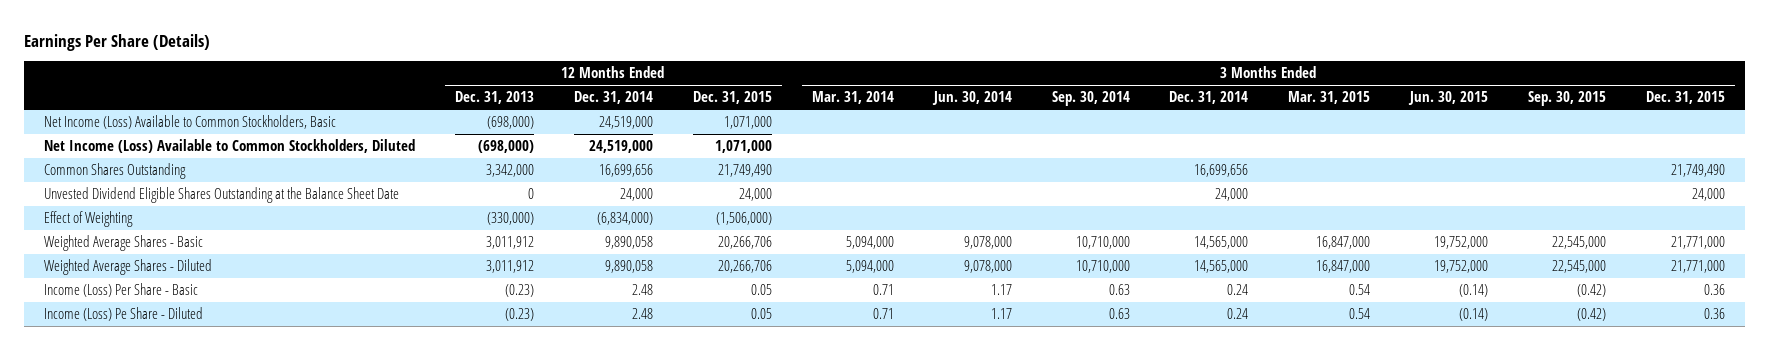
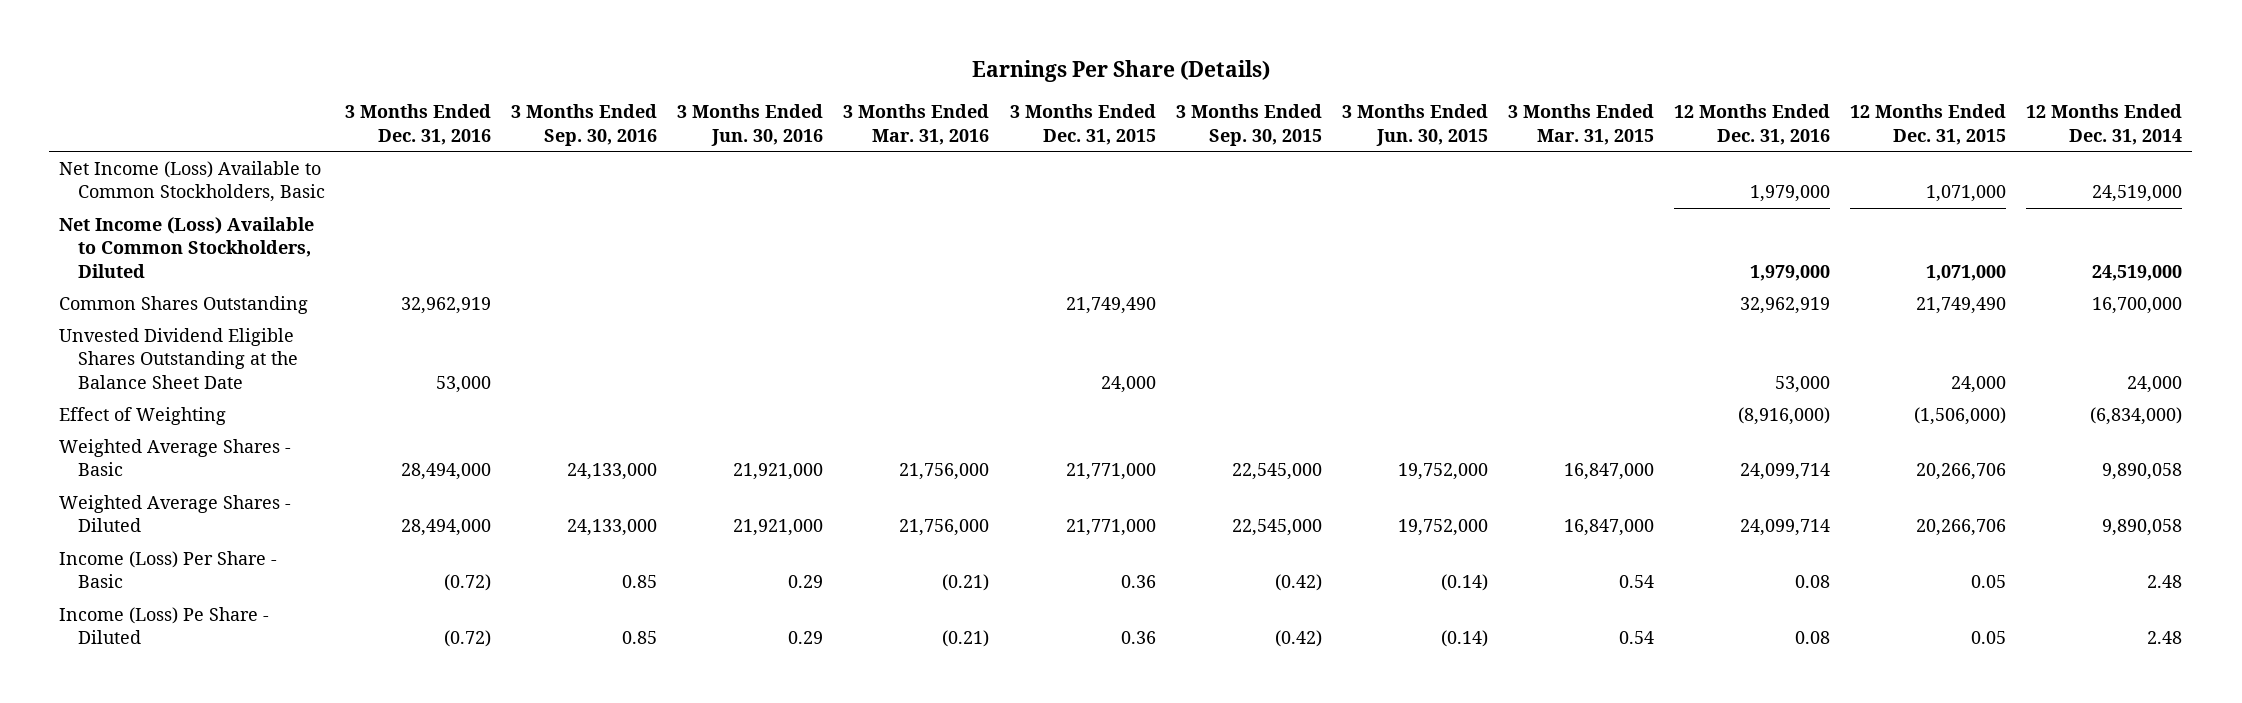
[455,91,535,105] Dec. 31, 2013 -> none
[811,91,894,105] Mar. 31, 2014 -> none
[931,91,1012,106] Jun. 30, 2014 -> none
[1051,91,1130,107] Sep. 30, 2014 -> none
[1169,91,1249,105] Dec. 31, 2014 -> none
none -> [345,104,492,145] 3 Months Ended Dec. 31, 2016
none -> [511,104,658,146] 3 Months Ended Sep. 30, 2016
none -> [677,104,824,146] 3 Months Ended Jun. 30, 2016
none -> [843,104,990,145] 3 Months Ended Mar. 31, 2016
none -> [1674,104,1831,145] 12 Months Ended Dec. 31, 2016
[598,164,653,178] 16,699,656 -> [2092,296,2183,314] 16,700,000

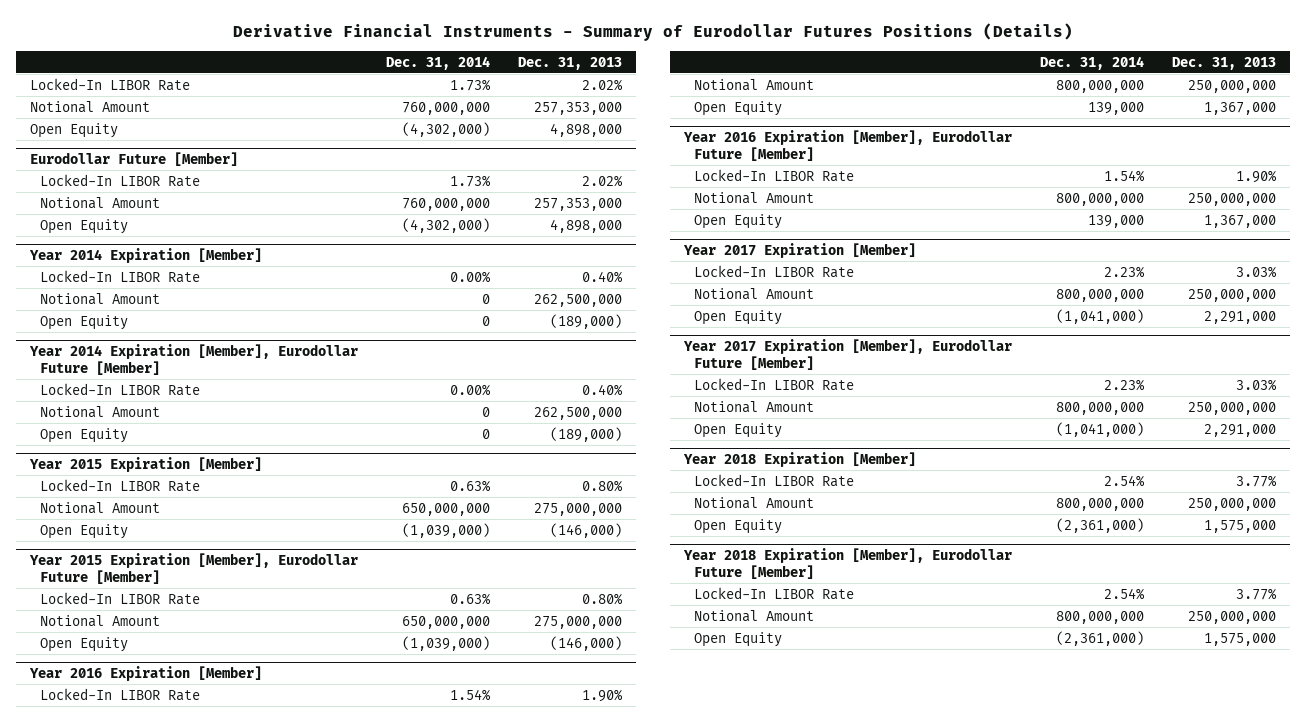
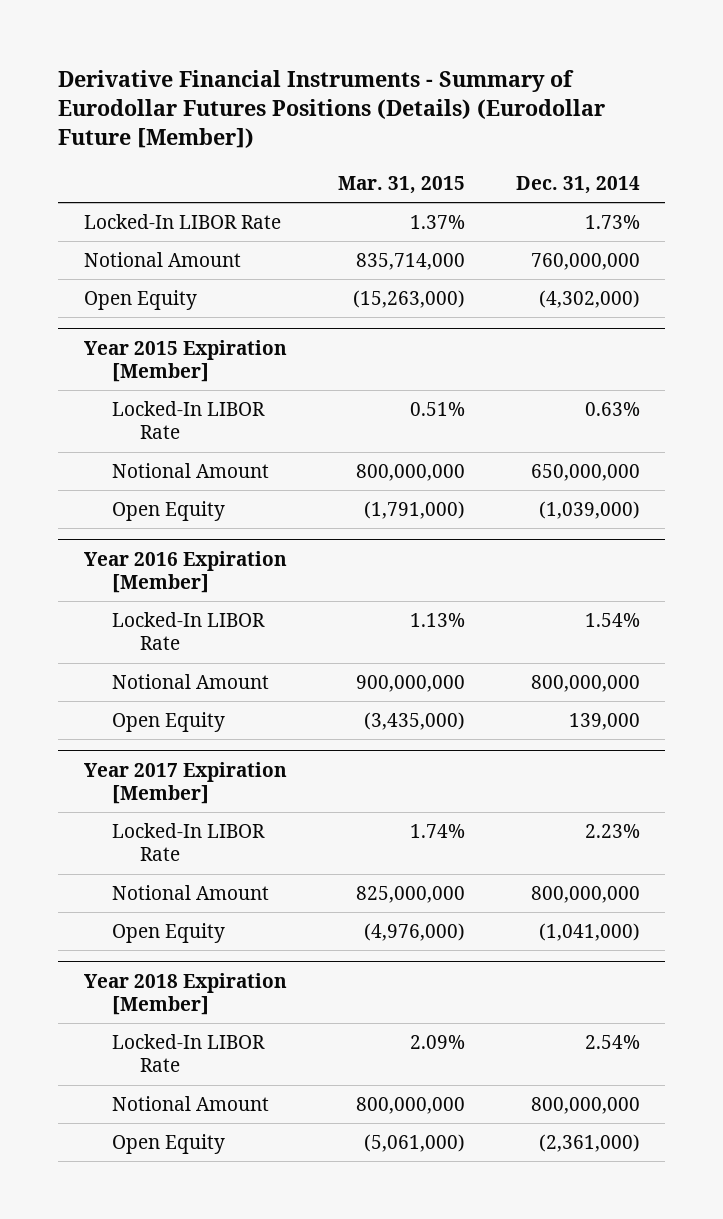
[233,23,1074,42] Derivative Financial Instruments - Summary of Eurodollar Futures Positions (Details) -> [57,70,605,149] Derivative Financial Instruments - Summary of Eurodollar Futures Positions (Details) (Eurodollar Future [Member])
[518,56,623,70] Dec. 31, 2013 -> none
none -> [337,175,465,194] Mar. 31, 2015
[30,152,239,167] Eurodollar Future [Member] -> none
[40,173,201,187] Locked-In LIBOR Rate -> none
[40,196,161,209] Notional Amount -> none
[40,218,129,234] Open Equity -> none
[29,248,263,264] Year 2014 Expiration [Member] -> none
[40,269,201,283] Locked-In LIBOR Rate -> none
[40,292,161,305] Notional Amount -> none
[40,314,129,330] Open Equity -> none
[29,344,359,376] Year 2014 Expiration [Member], Eurodollar Future [Member] -> none
[40,382,201,396] Locked-In LIBOR Rate -> none
[40,405,161,418] Notional Amount -> none
[40,427,129,443] Open Equity -> none
[29,553,359,585] Year 2015 Expiration [Member], Eurodollar Future [Member] -> none
[40,591,201,605] Locked-In LIBOR Rate -> none
[40,614,161,627] Notional Amount -> none
[40,636,129,652] Open Equity -> none
[683,130,1013,162] Year 2016 Expiration [Member], Eurodollar Future [Member] -> none
[694,168,855,182] Locked-In LIBOR Rate -> none
[694,191,815,204] Notional Amount -> none
[694,213,783,229] Open Equity -> none
[683,339,1013,371] Year 2017 Expiration [Member], Eurodollar Future [Member] -> none
[694,377,855,391] Locked-In LIBOR Rate -> none
[694,400,815,413] Notional Amount -> none
[694,422,783,438] Open Equity -> none
[683,548,1013,580] Year 2018 Expiration [Member], Eurodollar Future [Member] -> none
[694,586,855,600] Locked-In LIBOR Rate -> none
[694,609,815,622] Notional Amount -> none
[694,631,783,647] Open Equity -> none

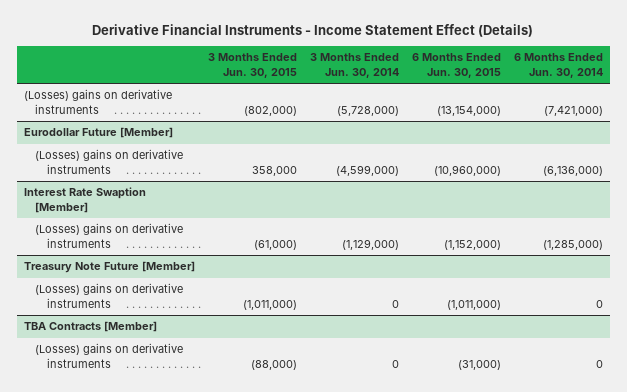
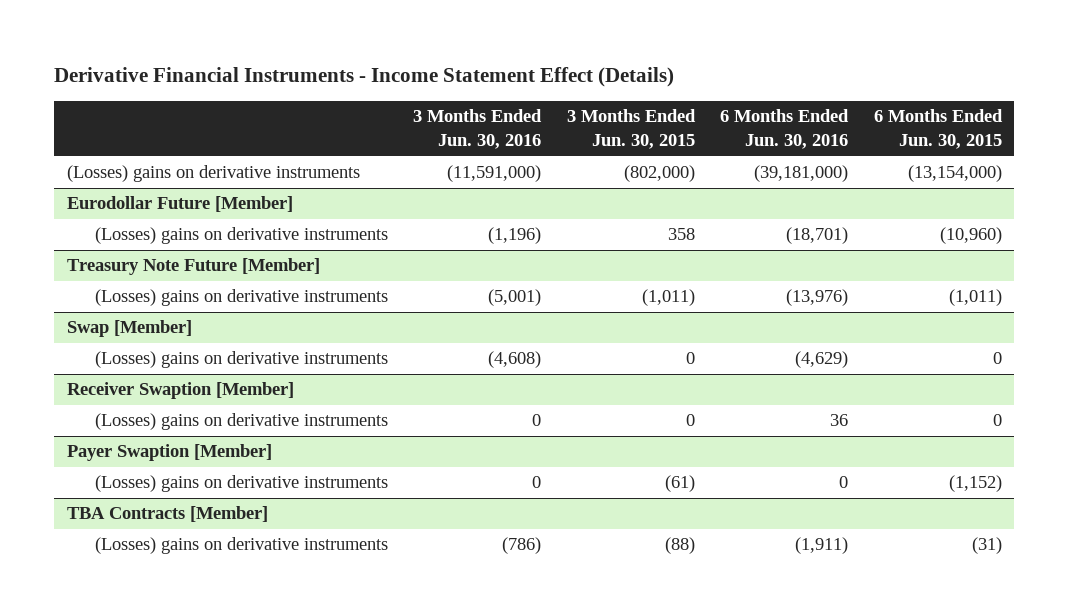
[309,53,399,78] 3 Months Ended Jun. 30, 2014 -> none
[514,53,604,78] 6 Months Ended Jun. 30, 2014 -> none
none -> [413,109,543,149] 3 Months Ended Jun. 30, 2016
none -> [720,109,850,149] 6 Months Ended Jun. 30, 2016
[23,187,146,213] Interest Rate Swaption [Member] -> none
[35,223,184,248] (Losses) gains on derivative instruments -> none
[251,165,297,176] 358,000 -> [667,228,695,241] 358
[434,164,502,176] (10,960,000) -> [939,227,1002,245] (10,960)
[242,299,297,310] (1,011,000) -> [641,289,695,307] (1,011)
[447,299,502,310] (1,011,000) -> [948,289,1002,307] (1,011)
none -> [66,320,192,338] Swap [Member]
none -> [94,351,388,369] (Losses) gains on derivative instruments
none -> [66,382,294,400] Receiver Swaption [Member]
none -> [94,413,388,431] (Losses) gains on derivative instruments
none -> [66,444,272,462] Payer Swaption [Member]
none -> [94,475,388,493] (Losses) gains on derivative instruments
[250,359,297,370] (88,000) -> [664,537,695,555] (88)
[458,359,502,370] (31,000) -> [971,537,1002,555] (31)

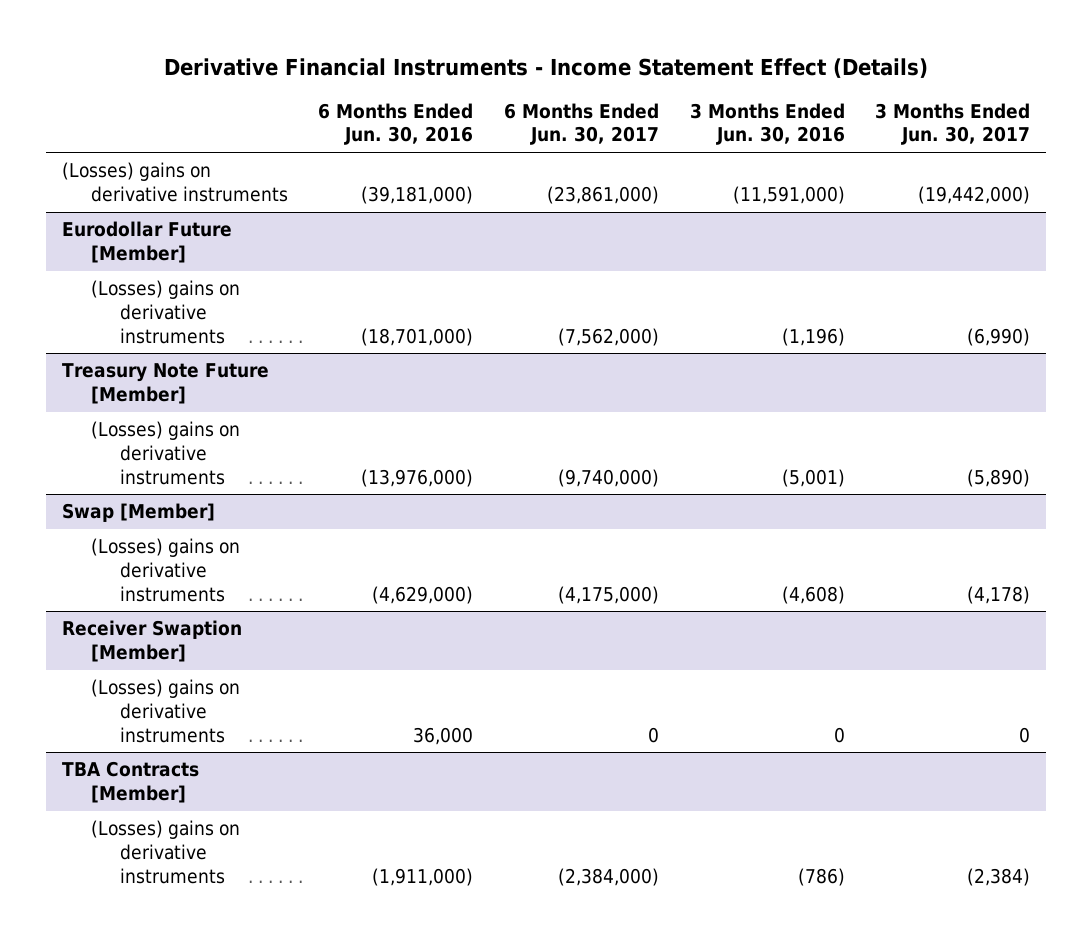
[566,109,696,149] 3 Months Ended Jun. 30, 2015 -> none
[873,109,1003,149] 6 Months Ended Jun. 30, 2015 -> none
none -> [504,102,660,146] 6 Months Ended Jun. 30, 2017
none -> [875,102,1031,146] 3 Months Ended Jun. 30, 2017
[786,227,849,245] (18,701) -> [361,327,474,346] (18,701,000)
[786,289,849,307] (13,976) -> [361,468,474,487] (13,976,000)
[795,351,849,369] (4,629) -> [372,585,474,604] (4,629,000)
[66,444,272,462] Payer Swaption [Member] -> none
[94,475,388,493] (Losses) gains on derivative instruments -> none
[830,414,849,427] 36 -> [413,726,474,745] 36,000
[795,537,849,555] (1,911) -> [372,867,474,886] (1,911,000)

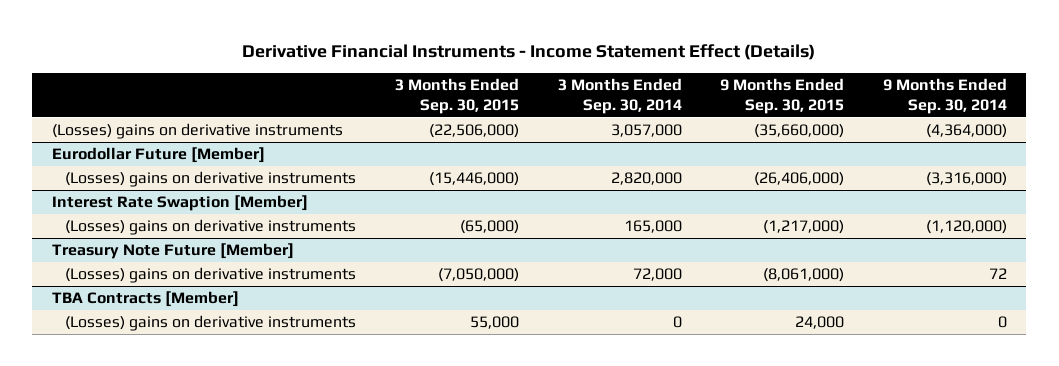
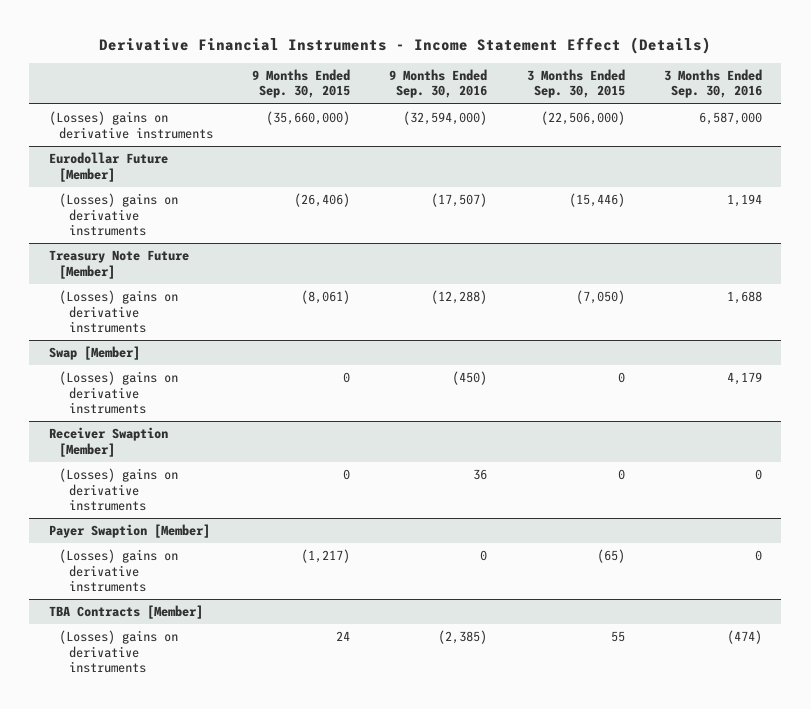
[557,77,682,114] 3 Months Ended Sep. 30, 2014 -> none
[883,77,1008,114] 9 Months Ended Sep. 30, 2014 -> none
none -> [389,69,488,99] 9 Months Ended Sep. 30, 2016
none -> [663,69,762,99] 3 Months Ended Sep. 30, 2016
[51,195,308,212] Interest Rate Swaption [Member] -> none
[65,219,357,236] (Losses) gains on derivative instruments -> none
[428,172,519,187] (15,446,000) -> [568,193,625,208] (15,446)
[754,172,845,187] (26,406,000) -> [294,193,351,208] (26,406)
[437,268,519,283] (7,050,000) -> [575,290,625,305] (7,050)
[763,268,845,283] (8,061,000) -> [301,290,351,305] (8,061)
none -> [49,346,141,361] Swap [Member]
none -> [58,371,178,414] (Losses) gains on derivative instruments
none -> [49,427,169,457] Receiver Swaption [Member]
none -> [58,468,178,511] (Losses) gains on derivative instruments
none -> [49,524,211,539] Payer Swaption [Member]
none -> [58,549,178,592] (Losses) gains on derivative instruments
[469,316,519,330] 55,000 -> [610,631,625,643] 55
[795,316,845,330] 24,000 -> [336,631,351,642] 24

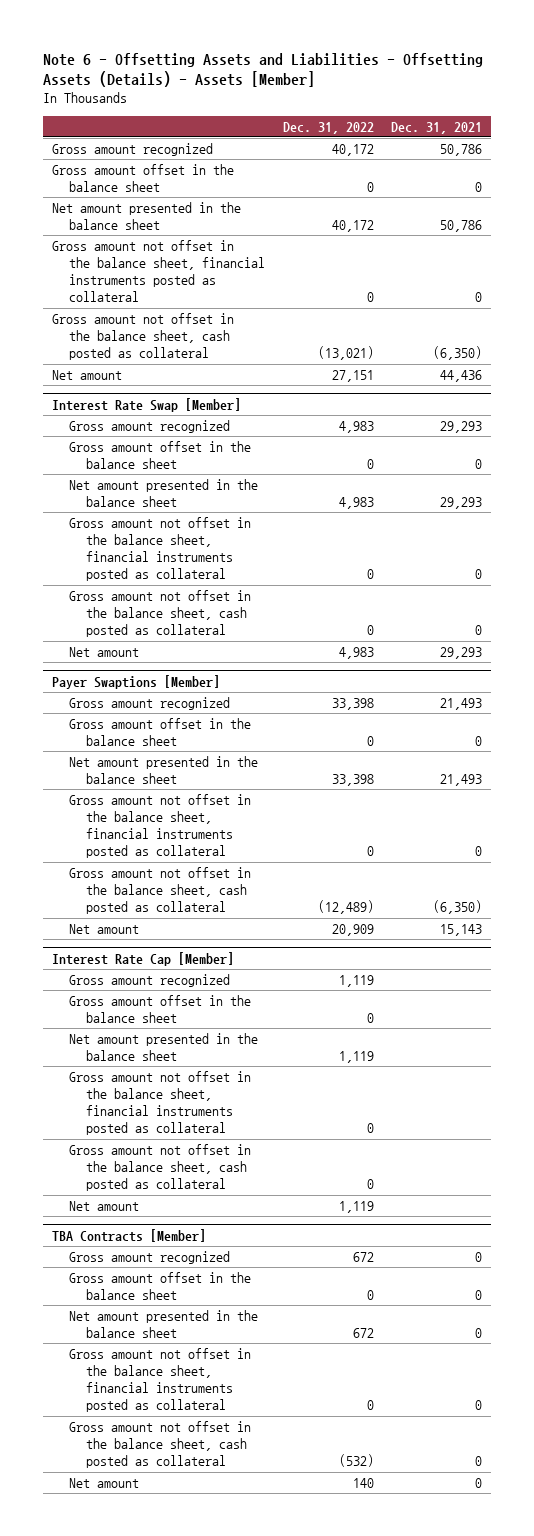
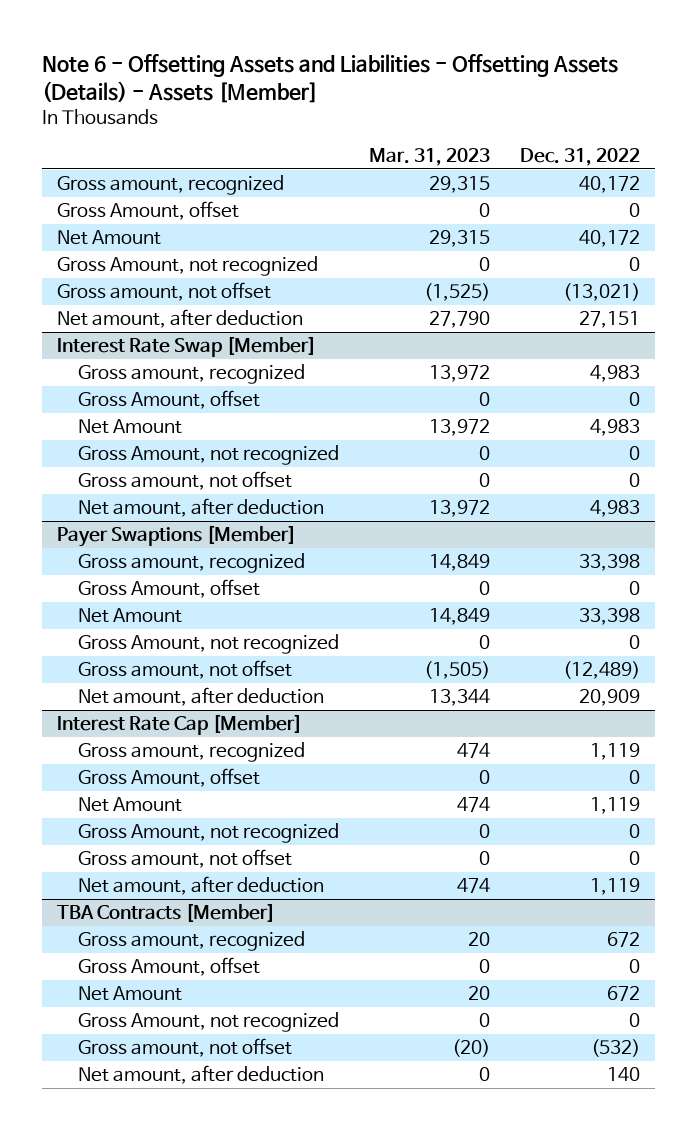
[391,121,483,134] Dec. 31, 2021 -> none
none -> [369,147,491,166] Mar. 31, 2023
[51,142,213,156] Gross amount recognized -> [57,174,285,195] Gross amount, recognized
[51,163,234,193] Gross amount offset in the balance sheet -> [57,200,240,220] Gross Amount, offset
[51,201,241,231] Net amount presented in the balance sheet -> [57,229,162,245] Net Amount
[51,239,265,303] Gross amount not offset in the balance sheet, financial instruments posted as collateral -> [57,255,319,276] Gross Amount, not recognized
[51,312,234,361] Gross amount not offset in the balance sheet, cash posted as collateral -> [57,281,272,301] Gross amount, not offset
[51,369,122,380] Net amount -> [57,308,304,328] Net amount, after deduction
[68,419,230,433] Gross amount recognized -> [78,363,306,384] Gross amount, recognized
[68,440,251,470] Gross amount offset in the balance sheet -> [78,389,261,409] Gross Amount, offset
[68,478,258,508] Net amount presented in the balance sheet -> [78,418,183,434] Net Amount
[68,516,251,582] Gross amount not offset in the balance sheet, financial instruments posted as collateral -> [78,444,340,465] Gross Amount, not recognized
[68,589,251,638] Gross amount not offset in the balance sheet, cash posted as collateral -> [78,470,293,490] Gross amount, not offset
[68,646,139,657] Net amount -> [78,497,325,517] Net amount, after deduction
[68,696,230,710] Gross amount recognized -> [78,552,306,573] Gross amount, recognized
[68,717,251,747] Gross amount offset in the balance sheet -> [78,578,261,598] Gross Amount, offset
[68,755,258,785] Net amount presented in the balance sheet -> [78,607,183,623] Net Amount
[68,793,251,859] Gross amount not offset in the balance sheet, financial instruments posted as collateral -> [78,633,340,654] Gross Amount, not recognized
[68,866,251,915] Gross amount not offset in the balance sheet, cash posted as collateral -> [78,659,293,679] Gross amount, not offset
[68,923,139,934] Net amount -> [78,686,325,706] Net amount, after deduction
[68,973,230,987] Gross amount recognized -> [78,741,306,762] Gross amount, recognized
[68,994,251,1024] Gross amount offset in the balance sheet -> [78,767,261,787] Gross Amount, offset
[68,1032,258,1062] Net amount presented in the balance sheet -> [78,796,183,812] Net Amount
[68,1070,251,1136] Gross amount not offset in the balance sheet, financial instruments posted as collateral -> [78,822,340,843] Gross Amount, not recognized
[68,1143,251,1192] Gross amount not offset in the balance sheet, cash posted as collateral -> [78,848,293,868] Gross amount, not offset
[68,1200,139,1211] Net amount -> [78,875,325,895] Net amount, after deduction
[68,1250,230,1264] Gross amount recognized -> [78,930,306,951] Gross amount, recognized
[68,1271,251,1301] Gross amount offset in the balance sheet -> [78,956,261,976] Gross Amount, offset
[68,1309,258,1339] Net amount presented in the balance sheet -> [78,985,183,1001] Net Amount
[68,1347,251,1413] Gross amount not offset in the balance sheet, financial instruments posted as collateral -> [78,1011,340,1032] Gross Amount, not recognized
[68,1420,251,1469] Gross amount not offset in the balance sheet, cash posted as collateral -> [78,1037,293,1057] Gross amount, not offset
[68,1477,139,1488] Net amount -> [78,1064,325,1084] Net amount, after deduction

